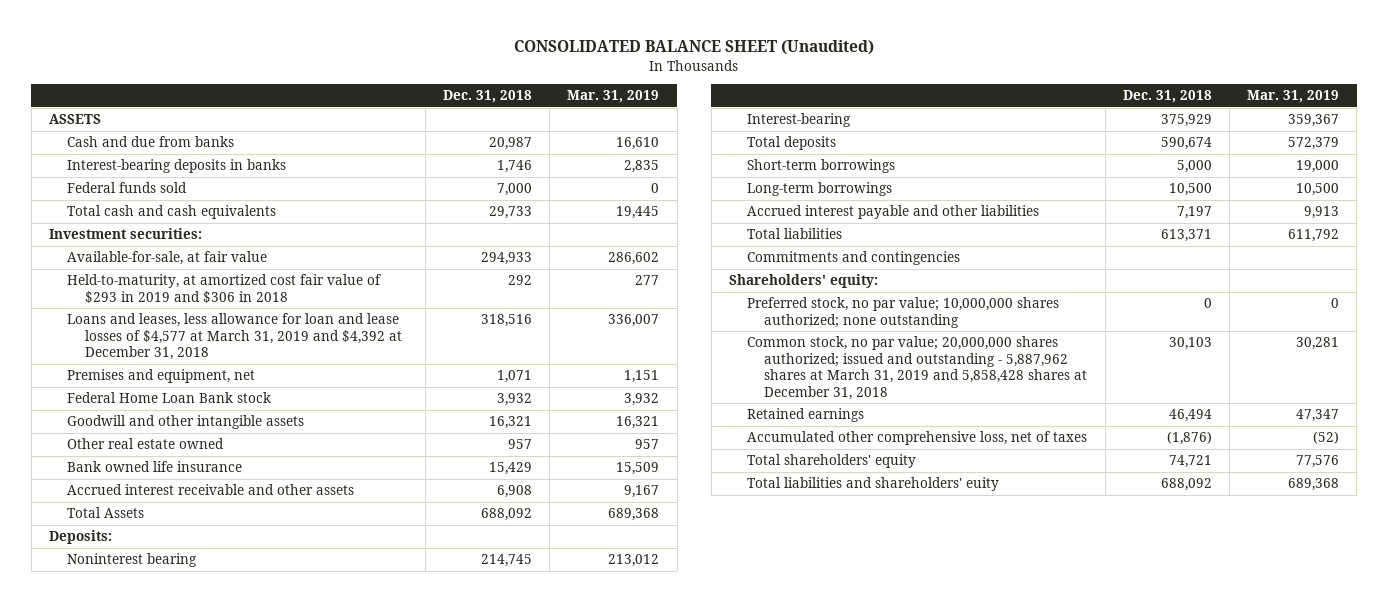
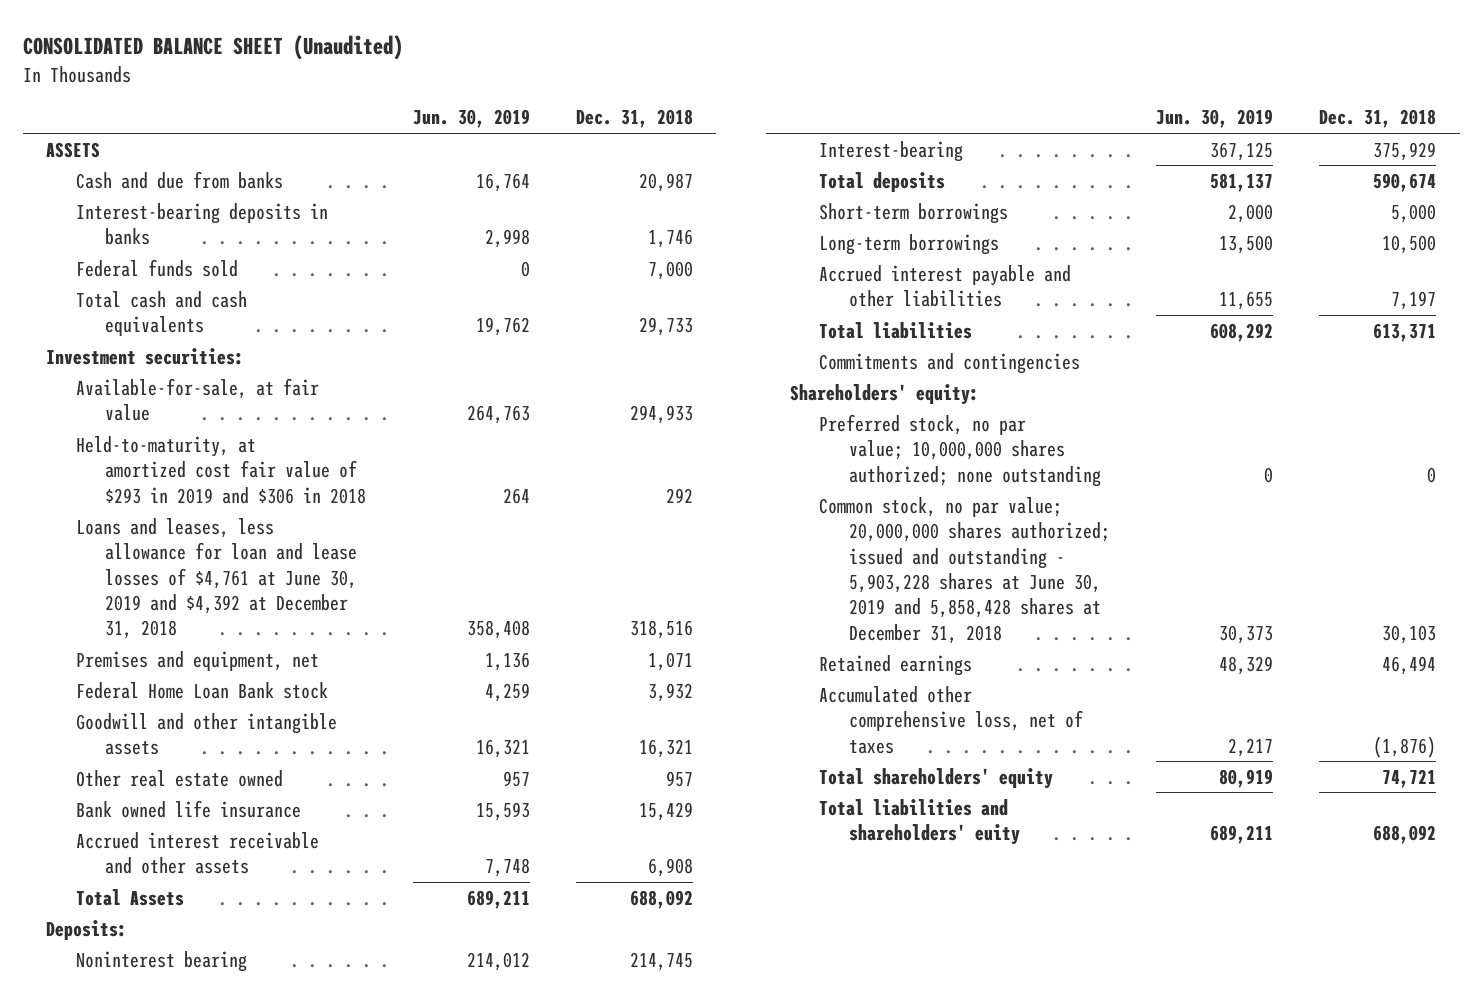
[567,90,660,104] Mar. 31, 2019 -> none
none -> [412,109,530,129] Jun. 30, 2019
[66,313,402,361] Loans and leases, less allowance for loan and lease losses of $4,577 at March 31, 2019 and $4,392 at December 31, 2018 -> [75,517,358,640] Loans and leases, less allowance for loan and lease losses of $4,761 at June 30, 2019 and $4,392 at December 31, 2018
[746,336,1088,401] Common stock, no par value; 20,000,000 shares authorized; issued and outstanding - 5,887,962 shares at March 31, 2019 and 5,858,428 shares at December 31, 2018 -> [819,496,1110,644] Common stock, no par value; 20,000,000 shares authorized; issued and outstanding - 5,903,228 shares at June 30, 2019 and 5,858,428 shares at December 31, 2018

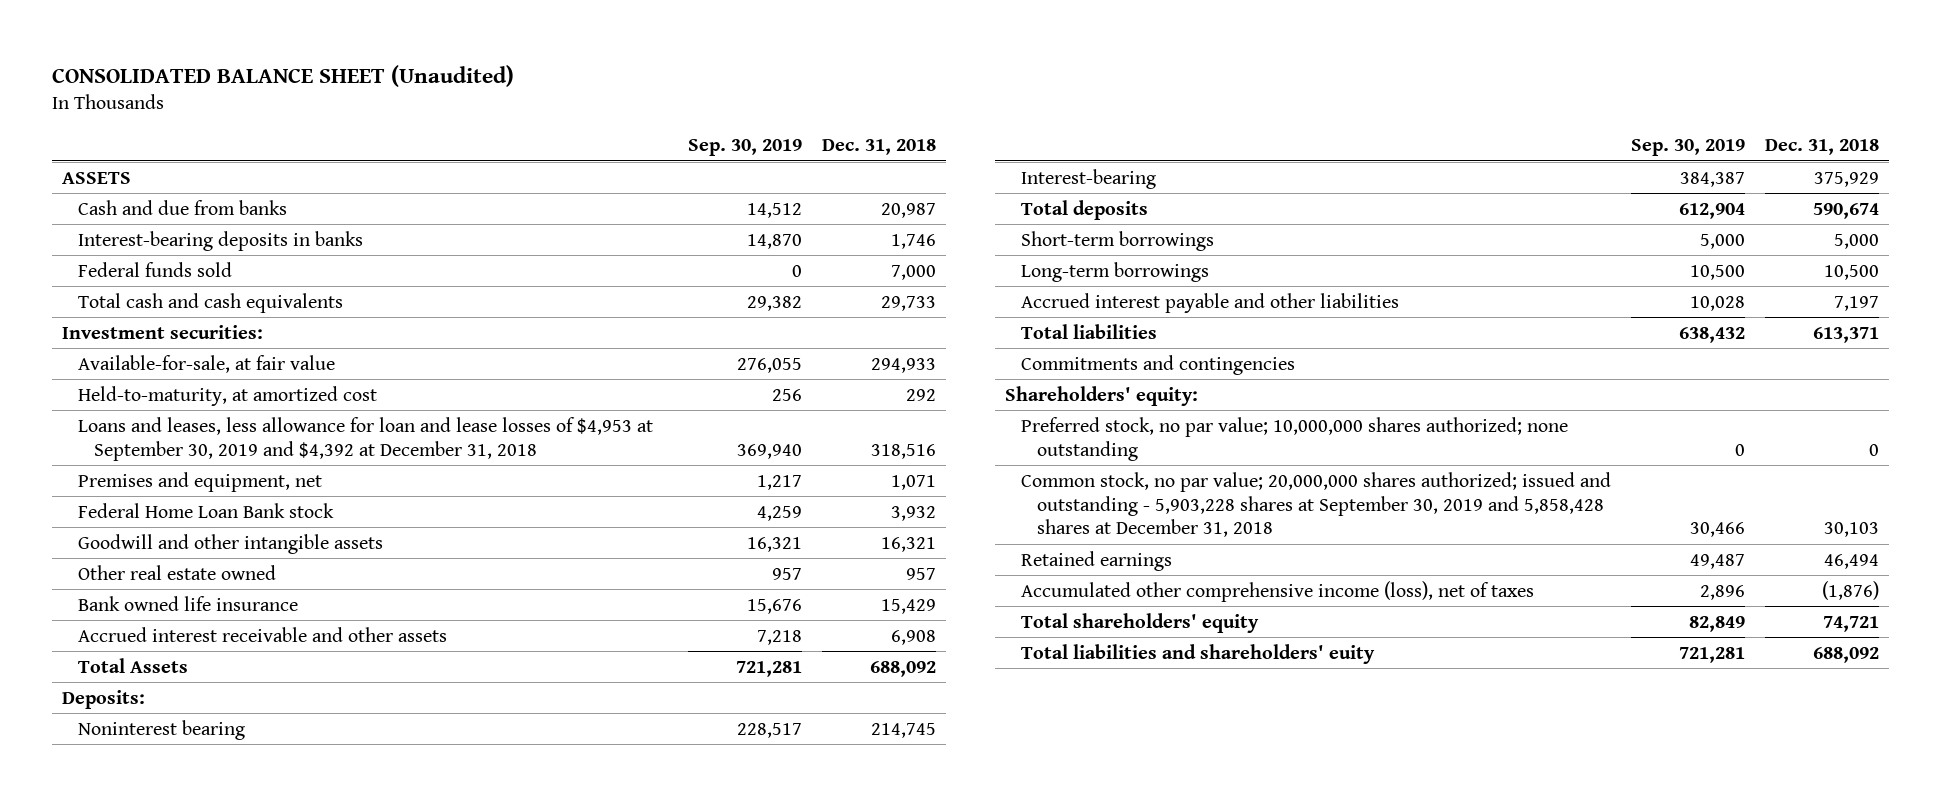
[412,109,530,129] Jun. 30, 2019 -> none
none -> [687,139,802,157] Sep. 30, 2019
[75,435,367,504] Held-to-maturity, at amortized cost fair value of $293 in 2019 and $306 in 2018 -> [77,385,377,406] Held-to-maturity, at amortized cost
[75,517,358,640] Loans and leases, less allowance for loan and lease losses of $4,761 at June 30, 2019 and $4,392 at December 31, 2018 -> [77,416,653,461] Loans and leases, less allowance for loan and lease losses of $4,953 at September 30, 2019 and $4,392 at December 31, 2018
[819,496,1110,644] Common stock, no par value; 20,000,000 shares authorized; issued and outstanding - 5,903,228 shares at June 30, 2019 and 5,858,428 shares at December 31, 2018 -> [1021,471,1612,538] Common stock, no par value; 20,000,000 shares authorized; issued and outstanding - 5,903,228 shares at September 30, 2019 and 5,858,428 shares at December 31, 2018
[819,685,1083,754] Accumulated other comprehensive loss, net of taxes -> [1021,580,1535,602] Accumulated other comprehensive income (loss), net of taxes

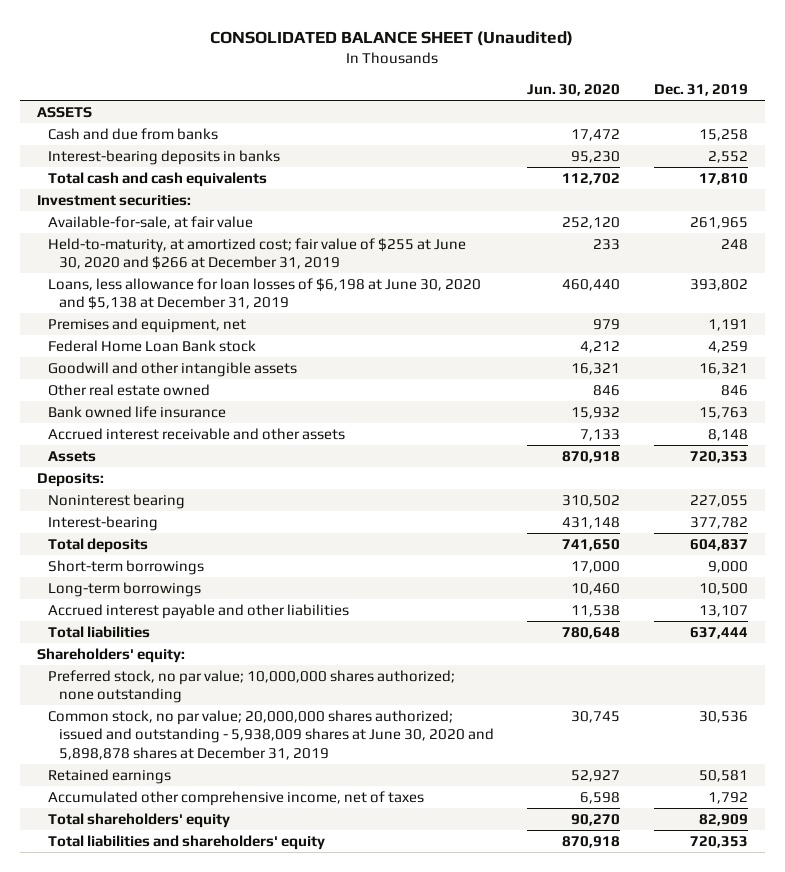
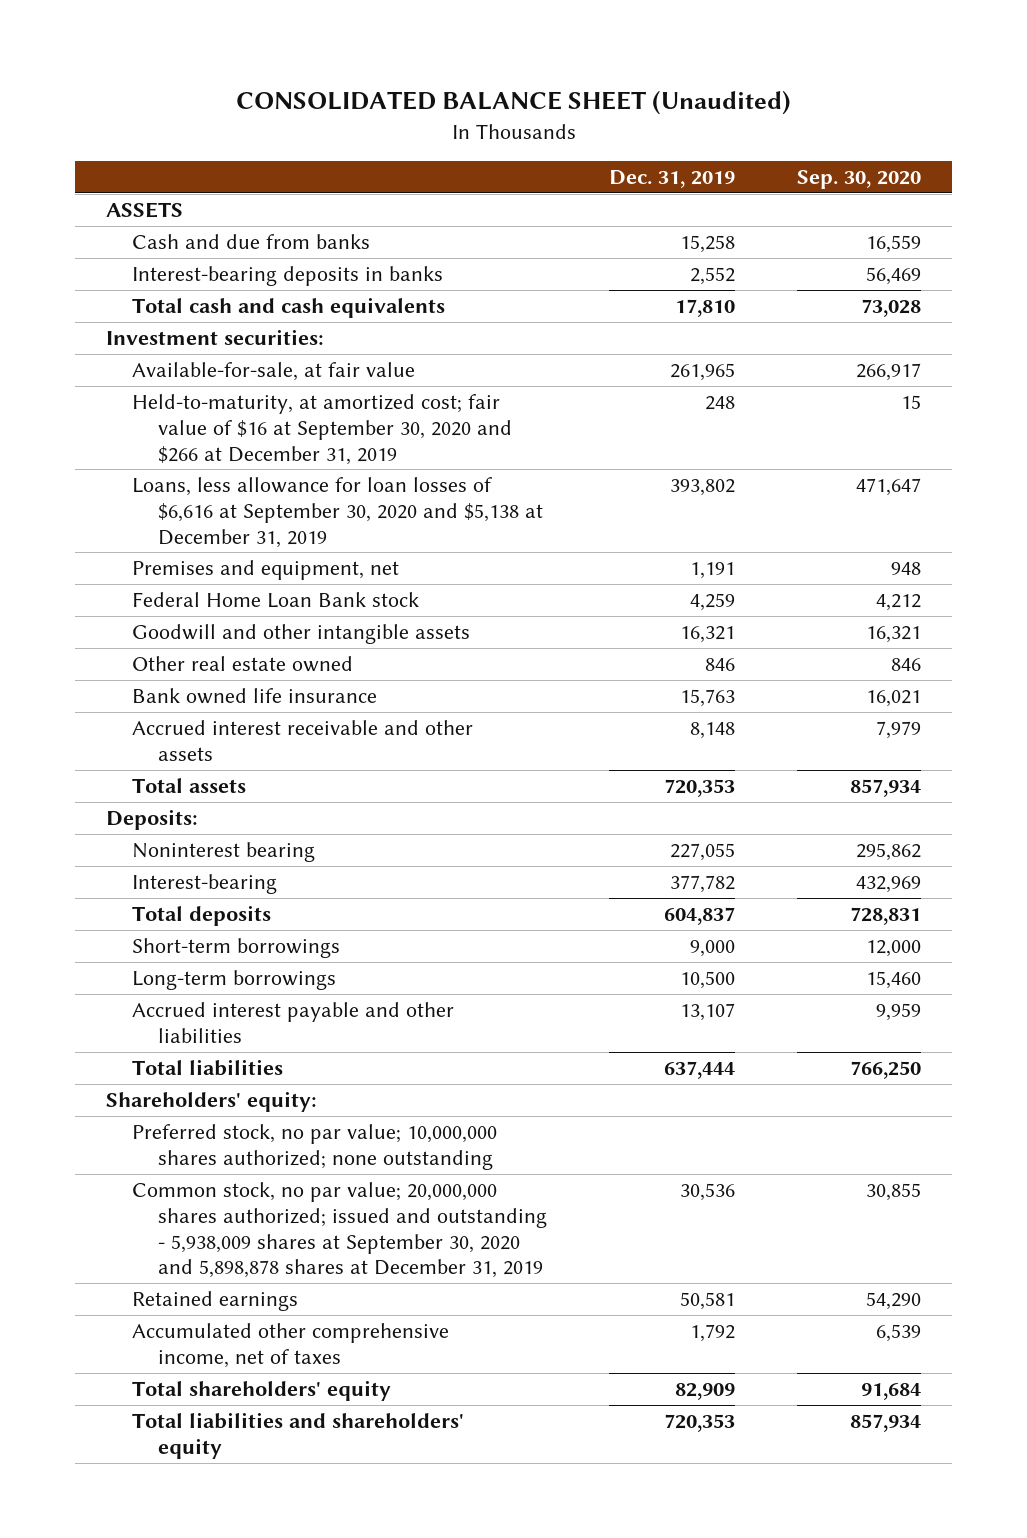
[527,83,621,96] Jun. 30, 2020 -> none
none -> [797,169,922,189] Sep. 30, 2020
[47,237,466,271] Held-to-maturity, at amortized cost; fair value of $255 at June 30, 2020 and $266 at December 31, 2019 -> [132,394,512,465] Held-to-maturity, at amortized cost; fair value of $16 at September 30, 2020 and $266 at December 31, 2019
[47,277,481,311] Loans, less allowance for loan losses of $6,198 at June 30, 2020 and $5,138 at December 31, 2019 -> [132,477,543,548] Loans, less allowance for loan losses of $6,616 at September 30, 2020 and $5,138 at December 31, 2019
[47,450,96,462] Assets -> [132,778,247,794] Total assets
[47,709,494,760] Common stock, no par value; 20,000,000 shares authorized; issued and outstanding - 5,938,009 shares at June 30, 2020 and 5,898,878 shares at December 31, 2019 -> [132,1182,547,1279] Common stock, no par value; 20,000,000 shares authorized; issued and outstanding - 5,938,009 shares at September 30, 2020 and 5,898,878 shares at December 31, 2019

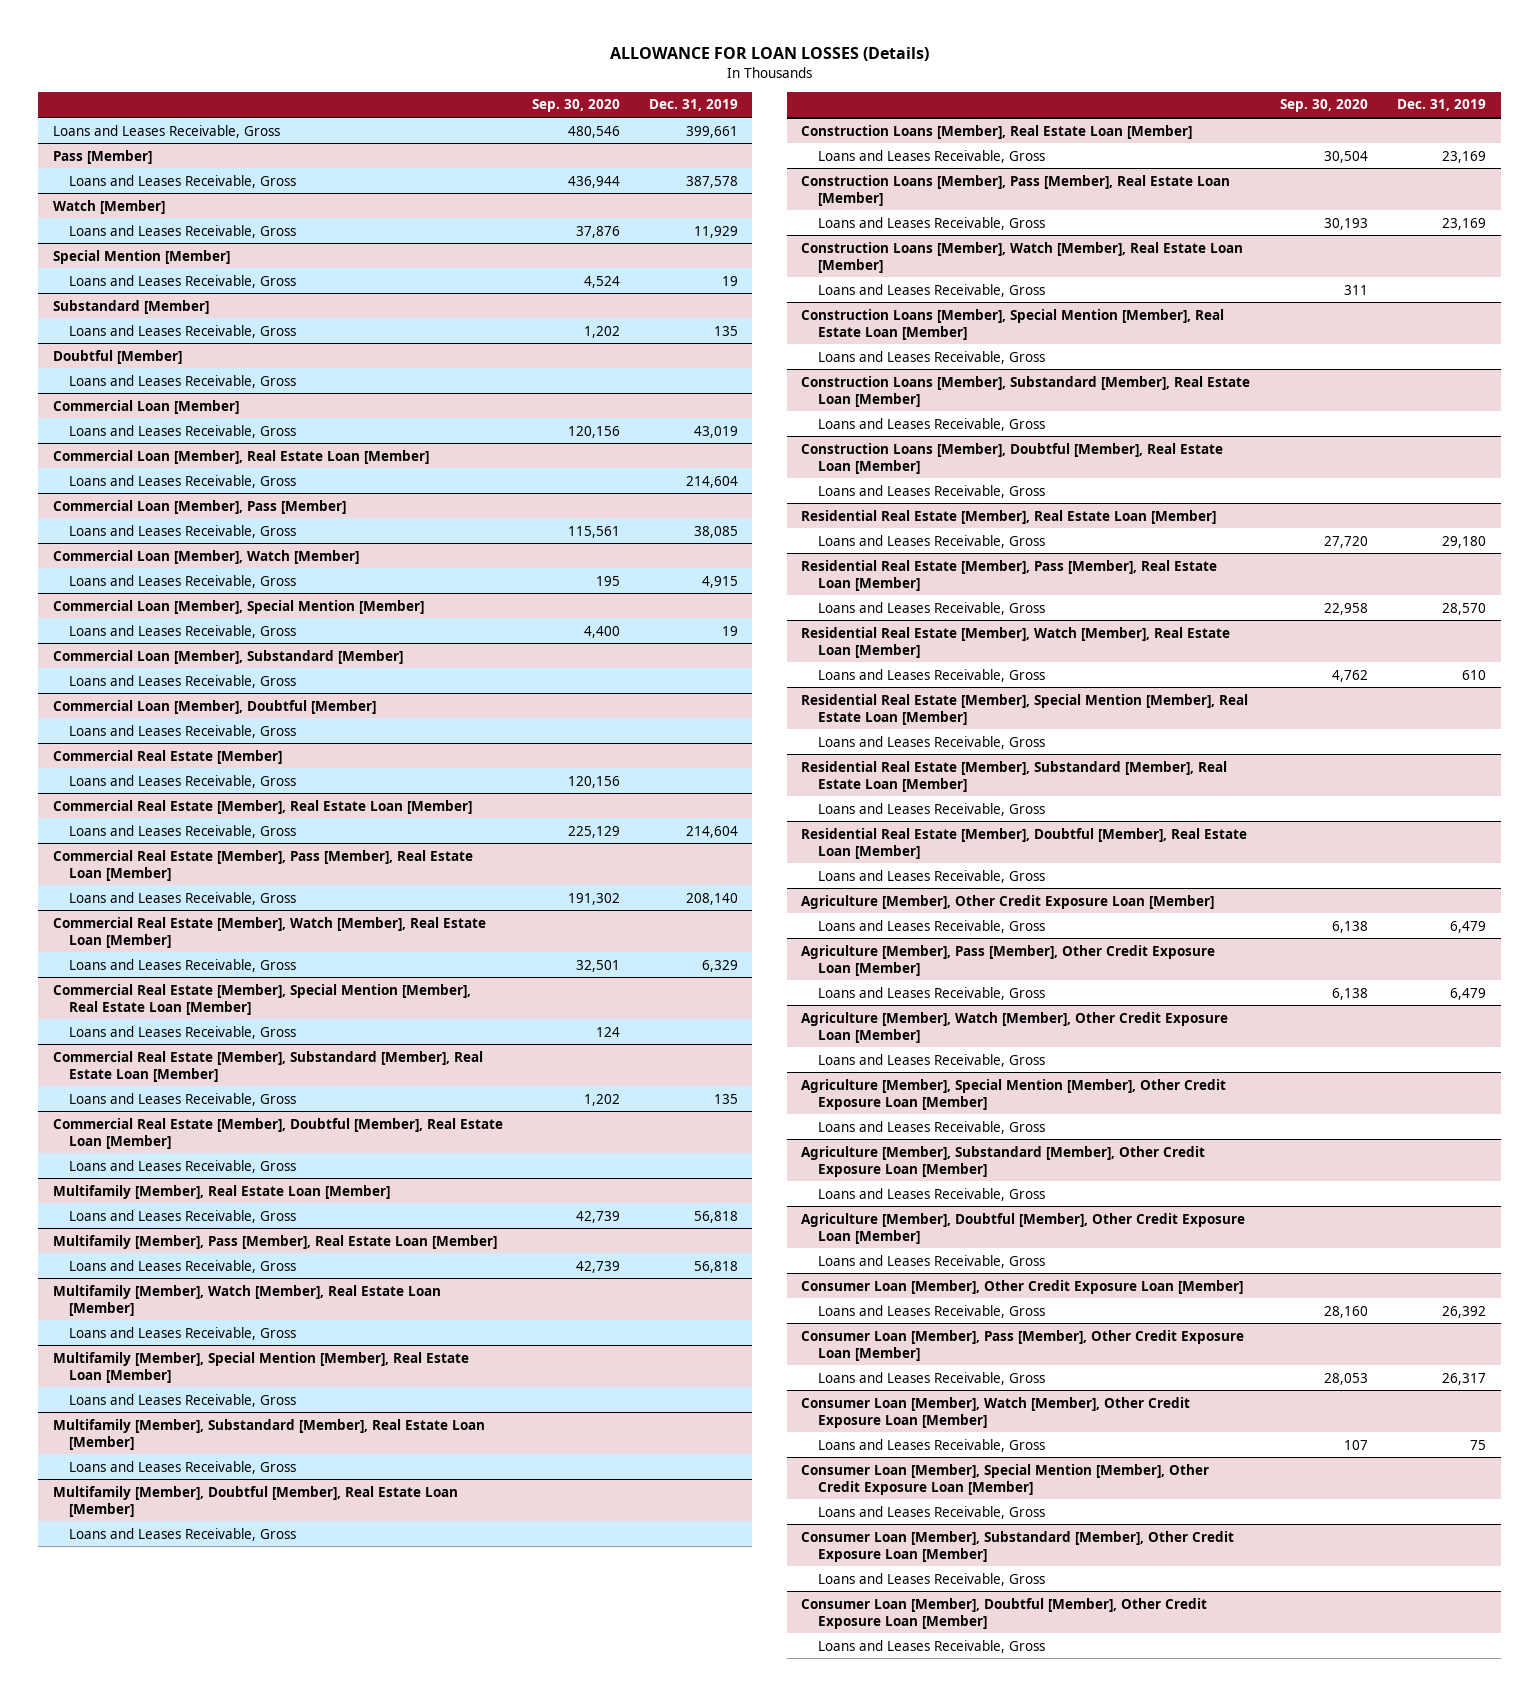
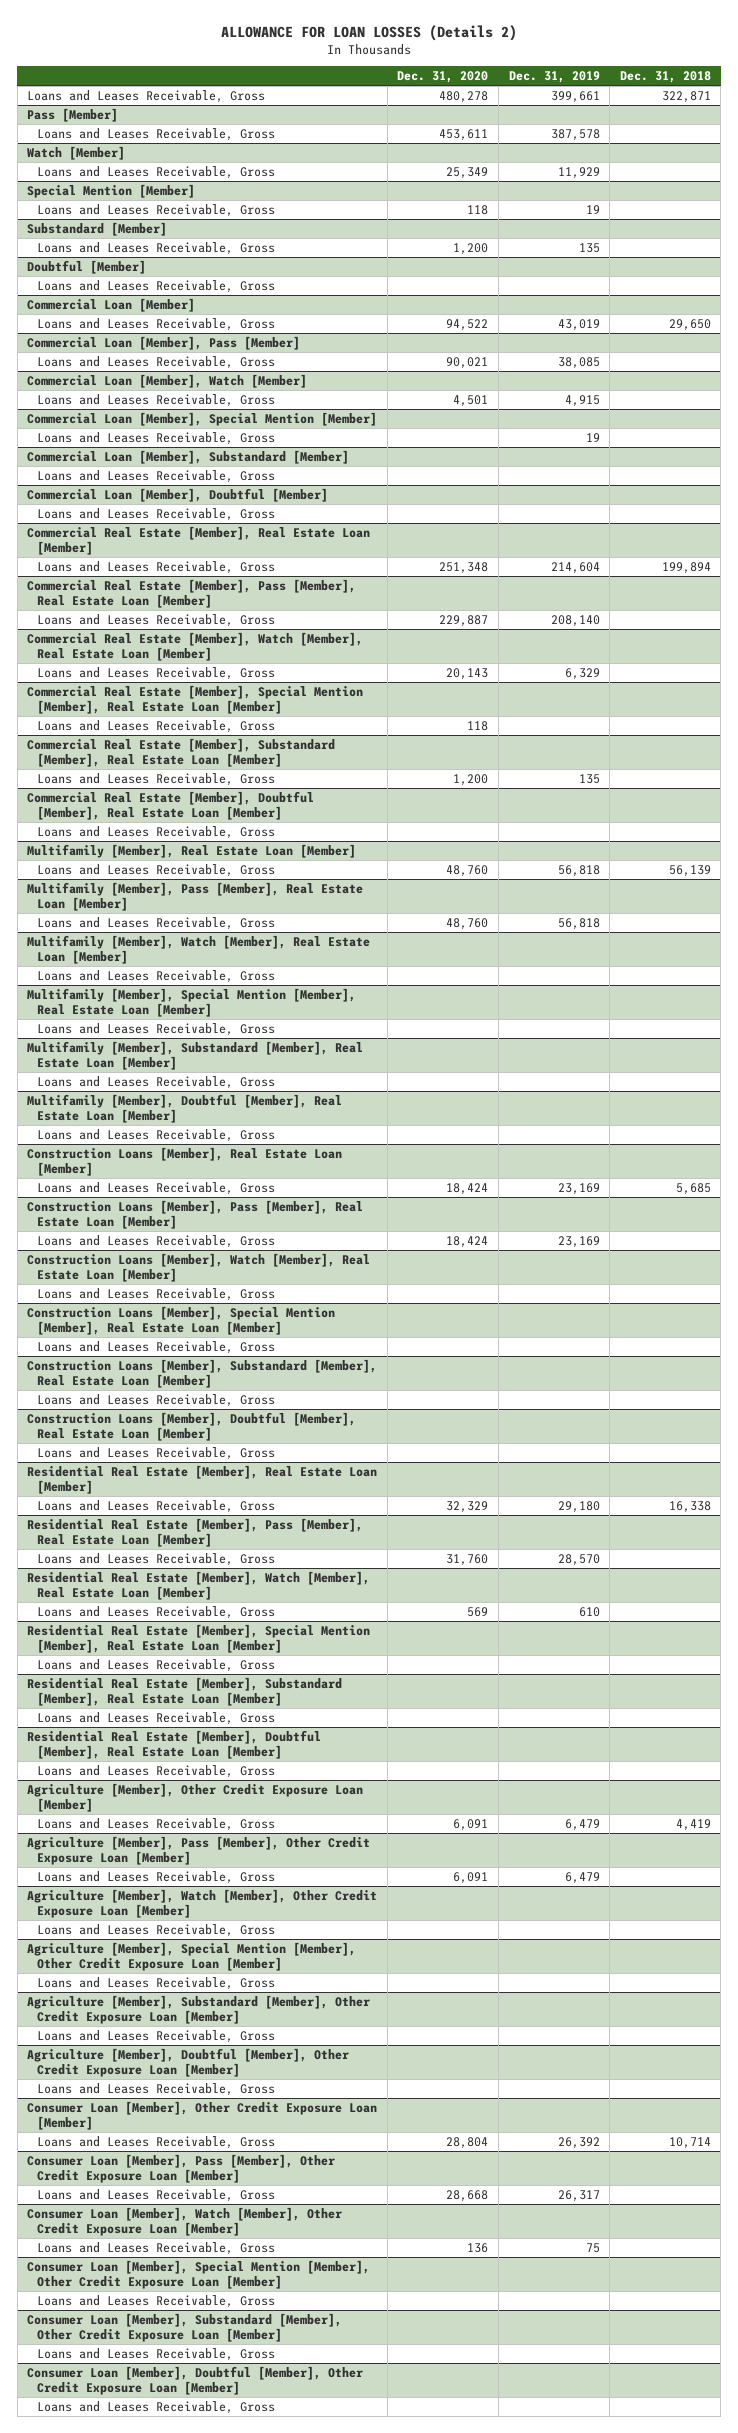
[609,47,929,62] ALLOWANCE FOR LOAN LOSSES (Details) -> [221,24,518,41] ALLOWANCE FOR LOAN LOSSES (Details 2)
[531,99,620,113] Sep. 30, 2020 -> none
none -> [397,71,489,84] Dec. 31, 2020
none -> [619,71,711,84] Dec. 31, 2018
[52,449,429,464] Commercial Loan [Member], Real Estate Loan [Member] -> none
[68,474,296,488] Loans and Leases Receivable, Gross -> none
[52,749,282,764] Commercial Real Estate [Member] -> none
[68,774,296,788] Loans and Leases Receivable, Gross -> none

